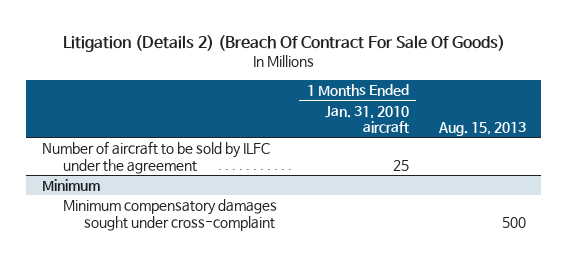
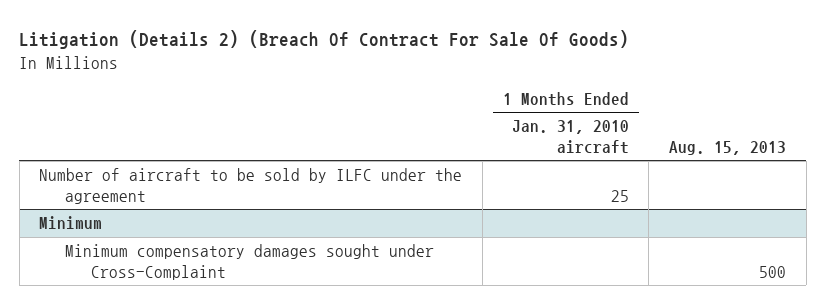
[62,199,277,231] Minimum compensatory damages sought under cross-complaint -> [65,244,435,280] Minimum compensatory damages sought under Cross-Complaint

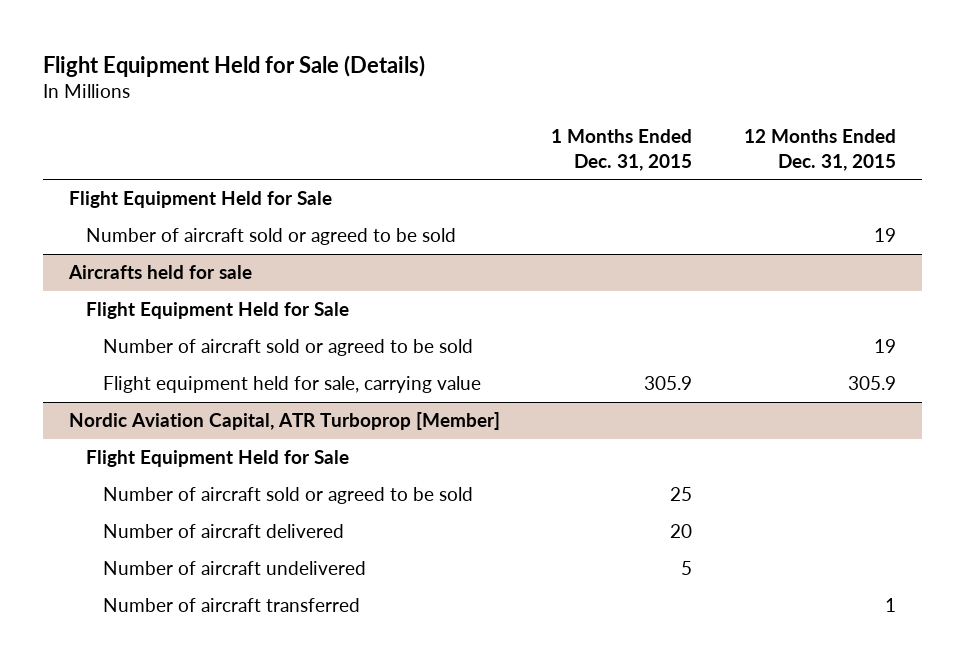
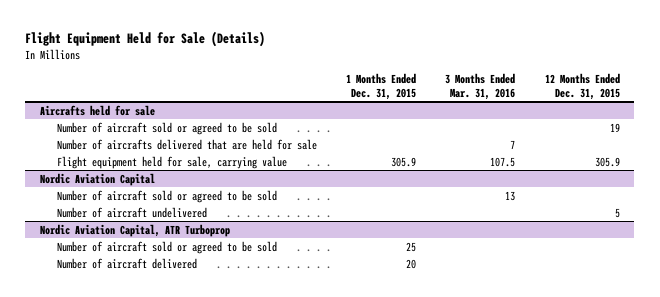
none -> [445,72,516,100] 3 Months Ended Mar. 31, 2016
[68,191,332,209] Flight Equipment Held for Sale -> none
[85,228,456,246] Number of aircraft sold or agreed to be sold -> none
[85,302,349,320] Flight Equipment Held for Sale -> none
none -> [56,138,317,150] Number of aircrafts delivered that are held for sale
[85,450,349,468] Flight Equipment Held for Sale -> none
none -> [39,172,155,186] Nordic Aviation Capital
none -> [56,189,277,203] Number of aircraft sold or agreed to be sold
none -> [56,206,207,218] Number of aircraft undelivered
[68,412,500,431] Nordic Aviation Capital, ATR Turboprop [Member] -> [39,223,230,237] Nordic Aviation Capital, ATR Turboprop
[103,561,367,576] Number of aircraft undelivered -> none
[103,598,361,613] Number of aircraft transferred -> none

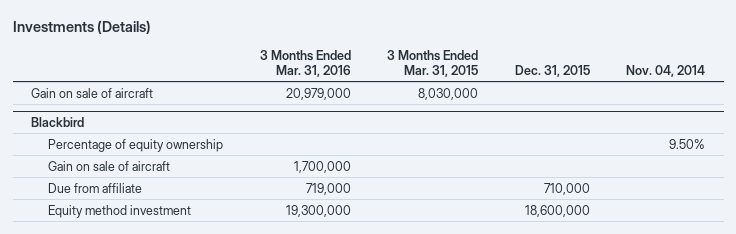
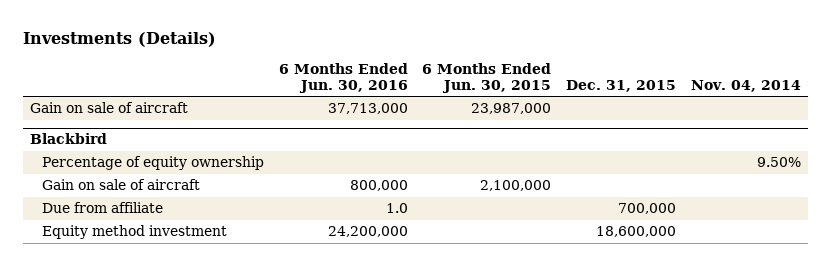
[259,50,351,77] 3 Months Ended Mar. 31, 2016 -> none
[387,50,479,77] 3 Months Ended Mar. 31, 2015 -> none
none -> [278,62,408,93] 6 Months Ended Jun. 30, 2016
none -> [422,62,552,93] 6 Months Ended Jun. 30, 2015
[543,182,590,195] 710,000 -> [617,203,676,215] 700,000

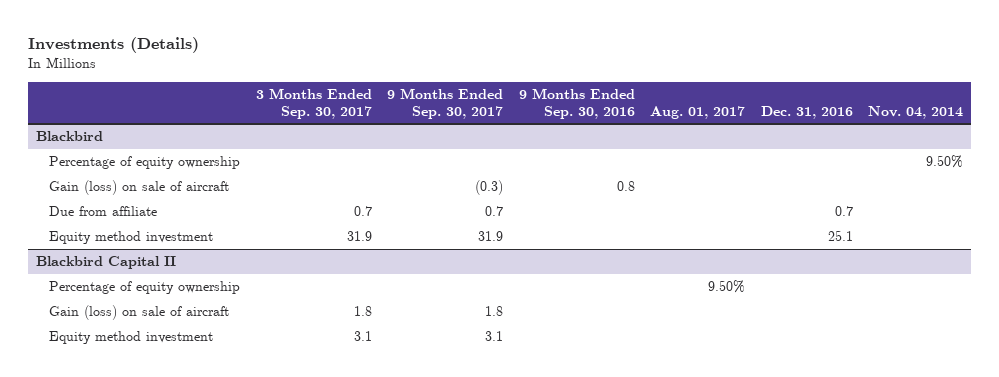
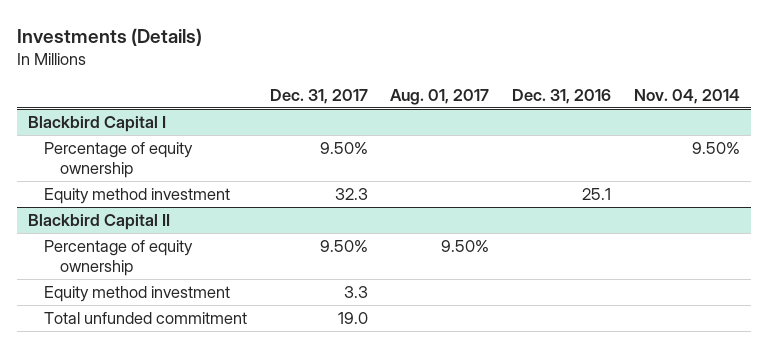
[255,87,372,119] 3 Months Ended Sep. 30, 2017 -> none
[387,87,504,119] 9 Months Ended Sep. 30, 2017 -> none
[518,87,635,119] 9 Months Ended Sep. 30, 2016 -> none
none -> [269,88,368,104] Dec. 31, 2017
[35,131,103,142] Blackbird -> [28,116,167,133] Blackbird Capital I
[49,180,230,196] Gain (loss) on sale of aircraft -> none
[49,206,158,217] Due from affiliate -> none
[49,305,230,321] Gain (loss) on sale of aircraft -> none
none -> [43,312,247,325] Total unfunded commitment

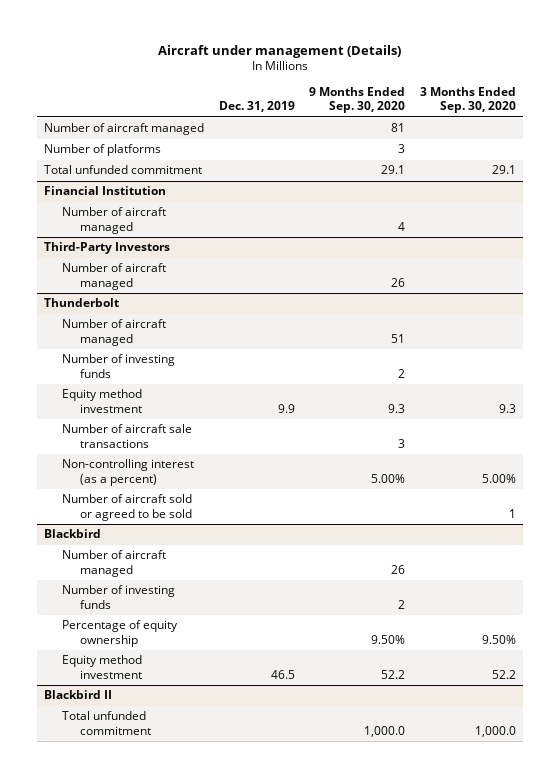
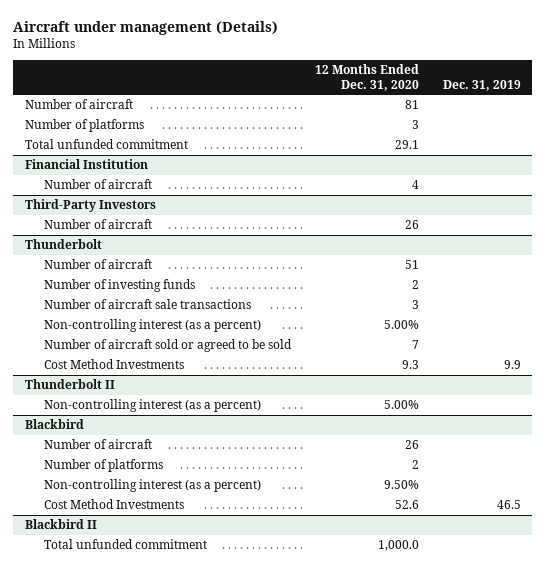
[309,87,406,114] 9 Months Ended Sep. 30, 2020 -> none
[419,87,516,114] 3 Months Ended Sep. 30, 2020 -> none
none -> [314,64,419,91] 12 Months Ended Dec. 31, 2020
[44,123,205,136] Number of aircraft managed -> [25,99,134,110] Number of aircraft
[62,207,167,234] Number of aircraft managed -> [44,179,153,190] Number of aircraft
[62,263,167,290] Number of aircraft managed -> [44,219,153,230] Number of aircraft
[62,319,167,346] Number of aircraft managed -> [44,259,153,270] Number of aircraft
[62,389,143,413] Equity method investment -> none
none -> [44,359,185,370] Cost Method Investments
none -> [25,379,116,390] Thunderbolt II
none -> [44,399,262,413] Non-controlling interest (as a percent)
[62,585,176,609] Number of investing funds -> none
[62,620,179,647] Percentage of equity ownership -> none
[62,550,167,577] Number of aircraft managed -> [44,439,153,450] Number of aircraft
none -> [44,459,164,473] Number of platforms
none -> [44,479,262,493] Non-controlling interest (as a percent)
[62,655,143,679] Equity method investment -> [44,499,185,510] Cost Method Investments

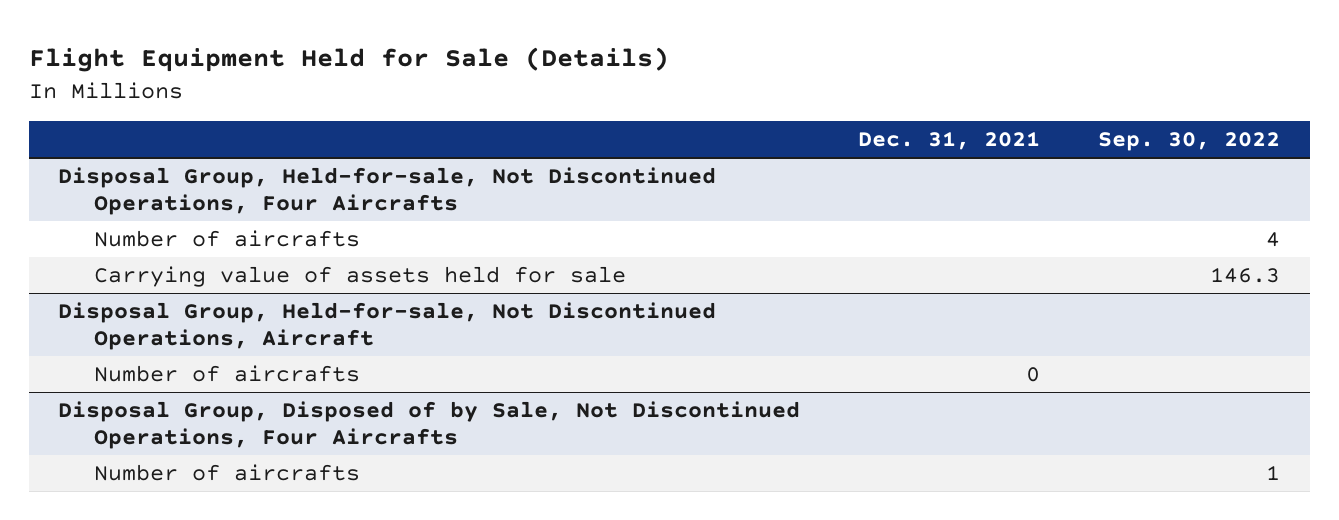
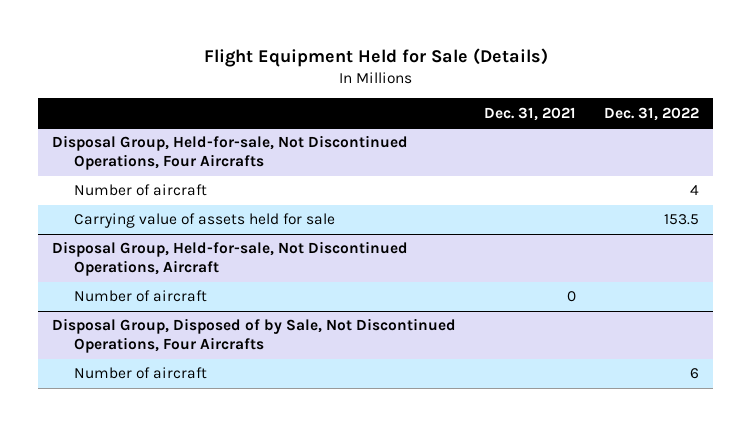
[1098,132,1281,152] Sep. 30, 2022 -> none
none -> [604,106,700,121] Dec. 31, 2022
[93,229,360,247] Number of aircrafts -> [74,184,208,197] Number of aircraft
[93,364,360,382] Number of aircrafts -> [74,290,208,303] Number of aircraft
[93,463,360,481] Number of aircrafts -> [74,367,208,380] Number of aircraft

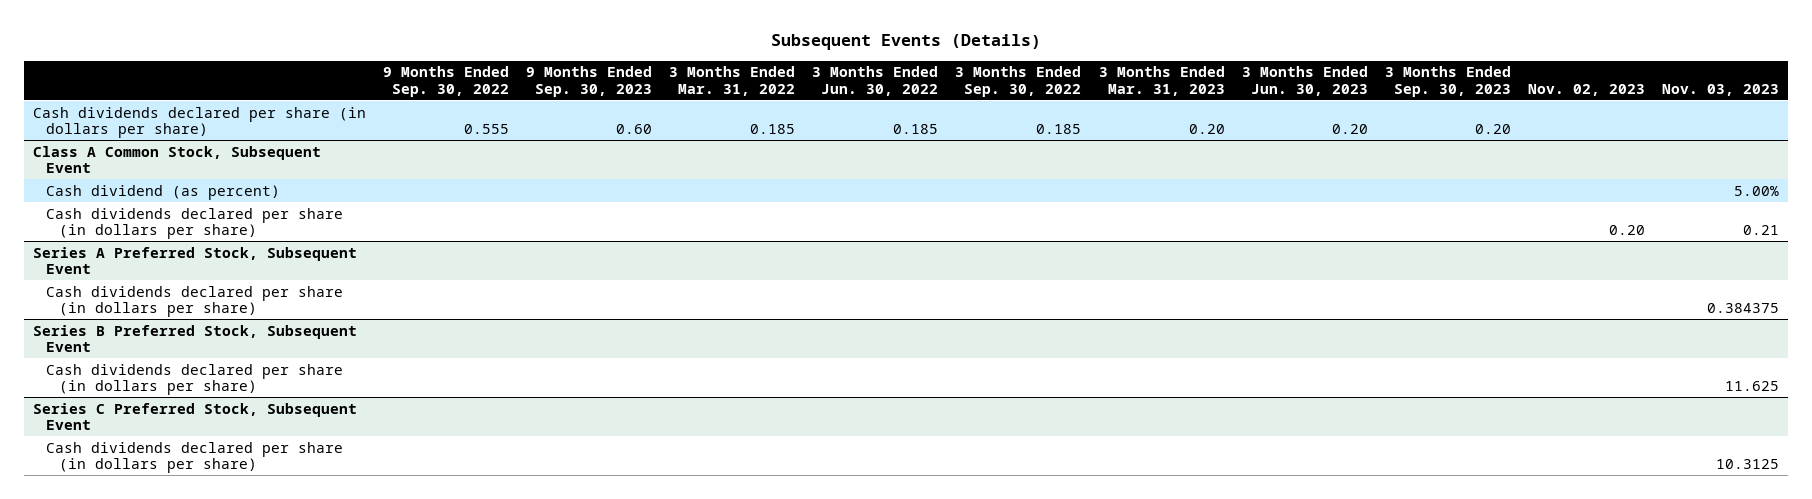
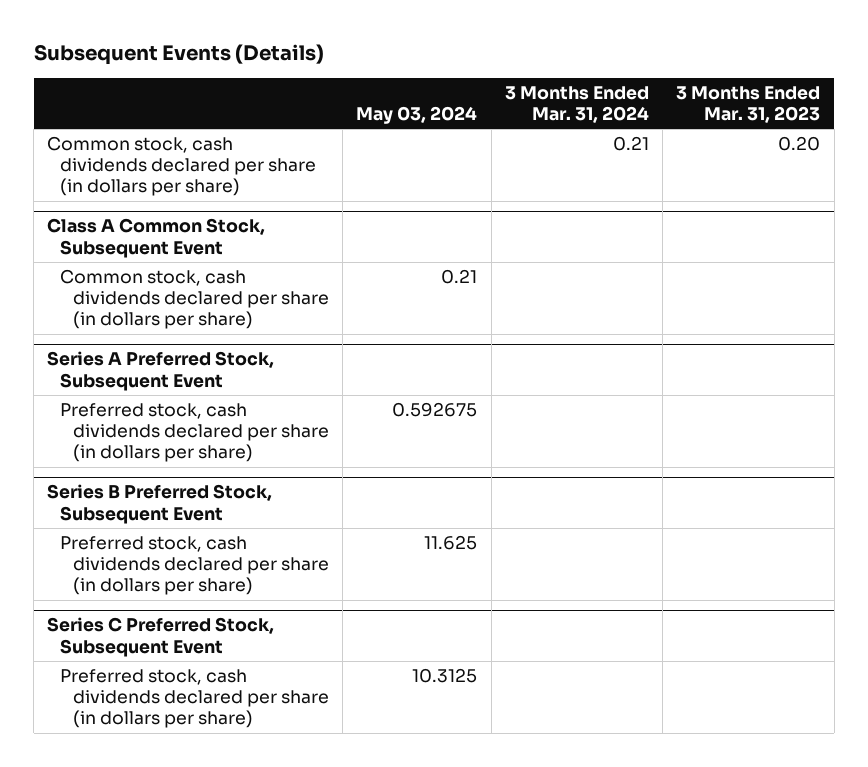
[382,66,509,97] 9 Months Ended Sep. 30, 2022 -> none
[525,66,652,97] 9 Months Ended Sep. 30, 2023 -> none
[669,66,796,96] 3 Months Ended Mar. 31, 2022 -> none
[812,66,939,96] 3 Months Ended Jun. 30, 2022 -> none
[955,66,1082,97] 3 Months Ended Sep. 30, 2022 -> none
[1241,66,1368,96] 3 Months Ended Jun. 30, 2023 -> none
[1384,66,1511,97] 3 Months Ended Sep. 30, 2023 -> none
[1527,83,1645,96] Nov. 02, 2023 -> none
[1662,83,1780,96] Nov. 03, 2023 -> none
none -> [356,105,478,124] May 03, 2024
none -> [504,85,649,123] 3 Months Ended Mar. 31, 2024
[32,106,366,139] Cash dividends declared per share (in dollars per share) -> [47,135,317,197] Common stock, cash dividends declared per share (in dollars per share)
[45,184,280,200] Cash dividend (as percent) -> none
[45,207,343,240] Cash dividends declared per share (in dollars per share) -> [60,268,329,330] Common stock, cash dividends declared per share (in dollars per share)
[45,285,343,318] Cash dividends declared per share (in dollars per share) -> [60,402,329,463] Preferred stock, cash dividends declared per share (in dollars per share)
[45,363,343,396] Cash dividends declared per share (in dollars per share) -> [60,535,329,596] Preferred stock, cash dividends declared per share (in dollars per share)
[45,441,343,474] Cash dividends declared per share (in dollars per share) -> [60,668,329,729] Preferred stock, cash dividends declared per share (in dollars per share)

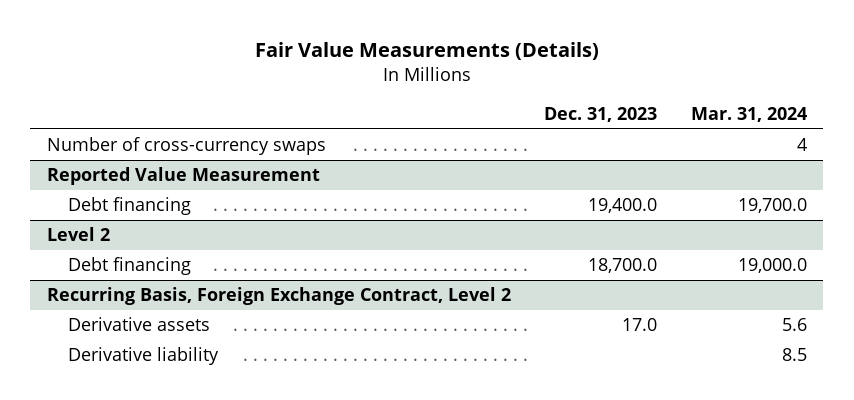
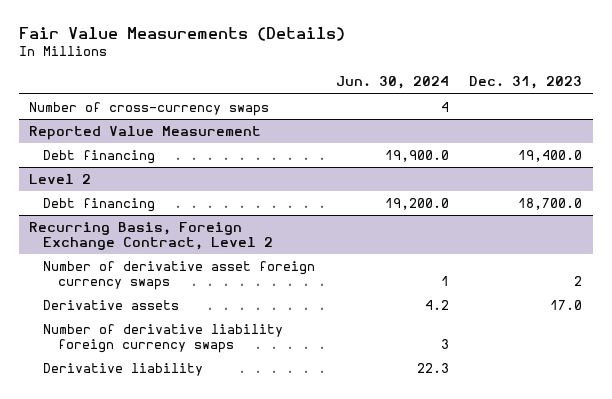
[690,106,807,122] Mar. 31, 2024 -> none
none -> [335,76,449,90] Jun. 30, 2024
none -> [43,261,316,291] Number of derivative asset foreign currency swaps
none -> [43,324,284,354] Number of derivative liability foreign currency swaps

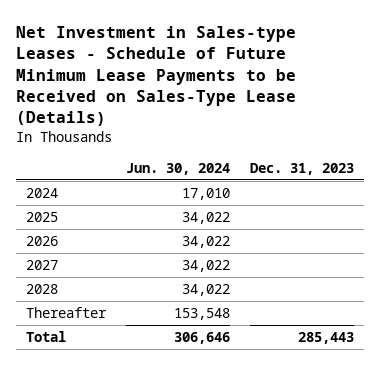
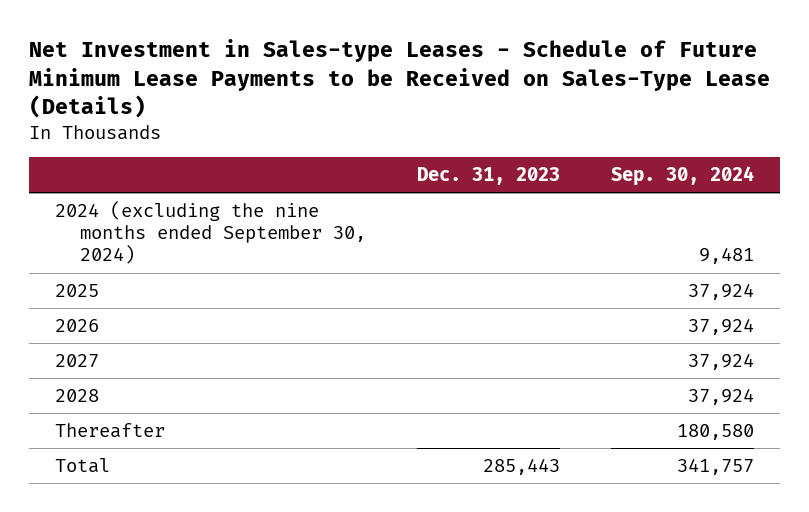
[126,162,231,175] Jun. 30, 2024 -> none
none -> [611,166,755,187] Sep. 30, 2024
[26,188,59,199] 2024 -> [54,201,366,265] 2024 (excluding the nine months ended September 30, 2024)

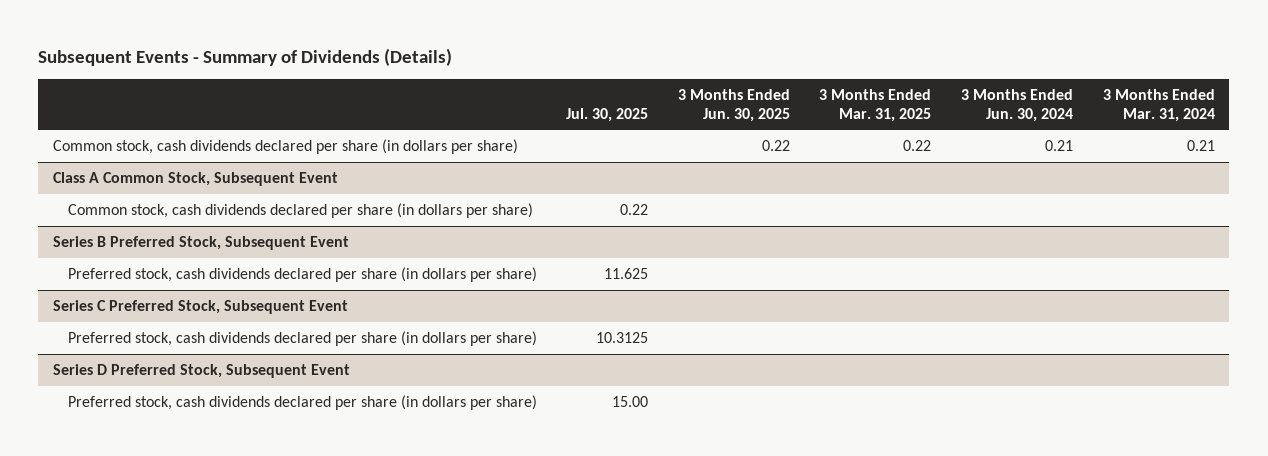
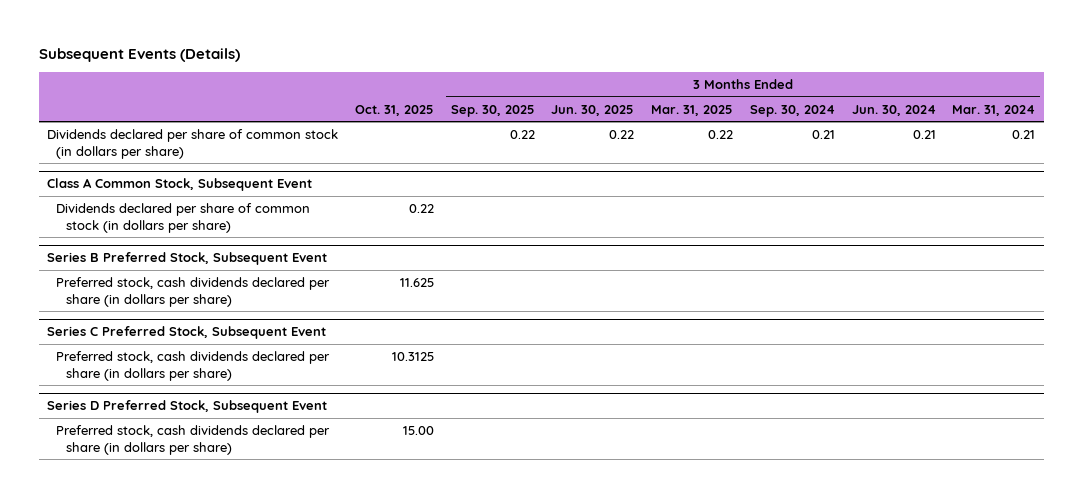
[38,48,453,67] Subsequent Events - Summary of Dividends (Details) -> [38,48,240,63] Subsequent Events (Details)
[566,107,649,122] Jul. 30, 2025 -> none
none -> [354,104,434,116] Oct. 31, 2025
none -> [450,104,535,117] Sep. 30, 2025
none -> [749,104,835,117] Sep. 30, 2024
[53,138,519,154] Common stock, cash dividends declared per share (in dollars per share) -> [46,128,338,159] Dividends declared per share of common stock (in dollars per share)
[67,202,533,218] Common stock, cash dividends declared per share (in dollars per share) -> [56,202,311,233] Dividends declared per share of common stock (in dollars per share)

